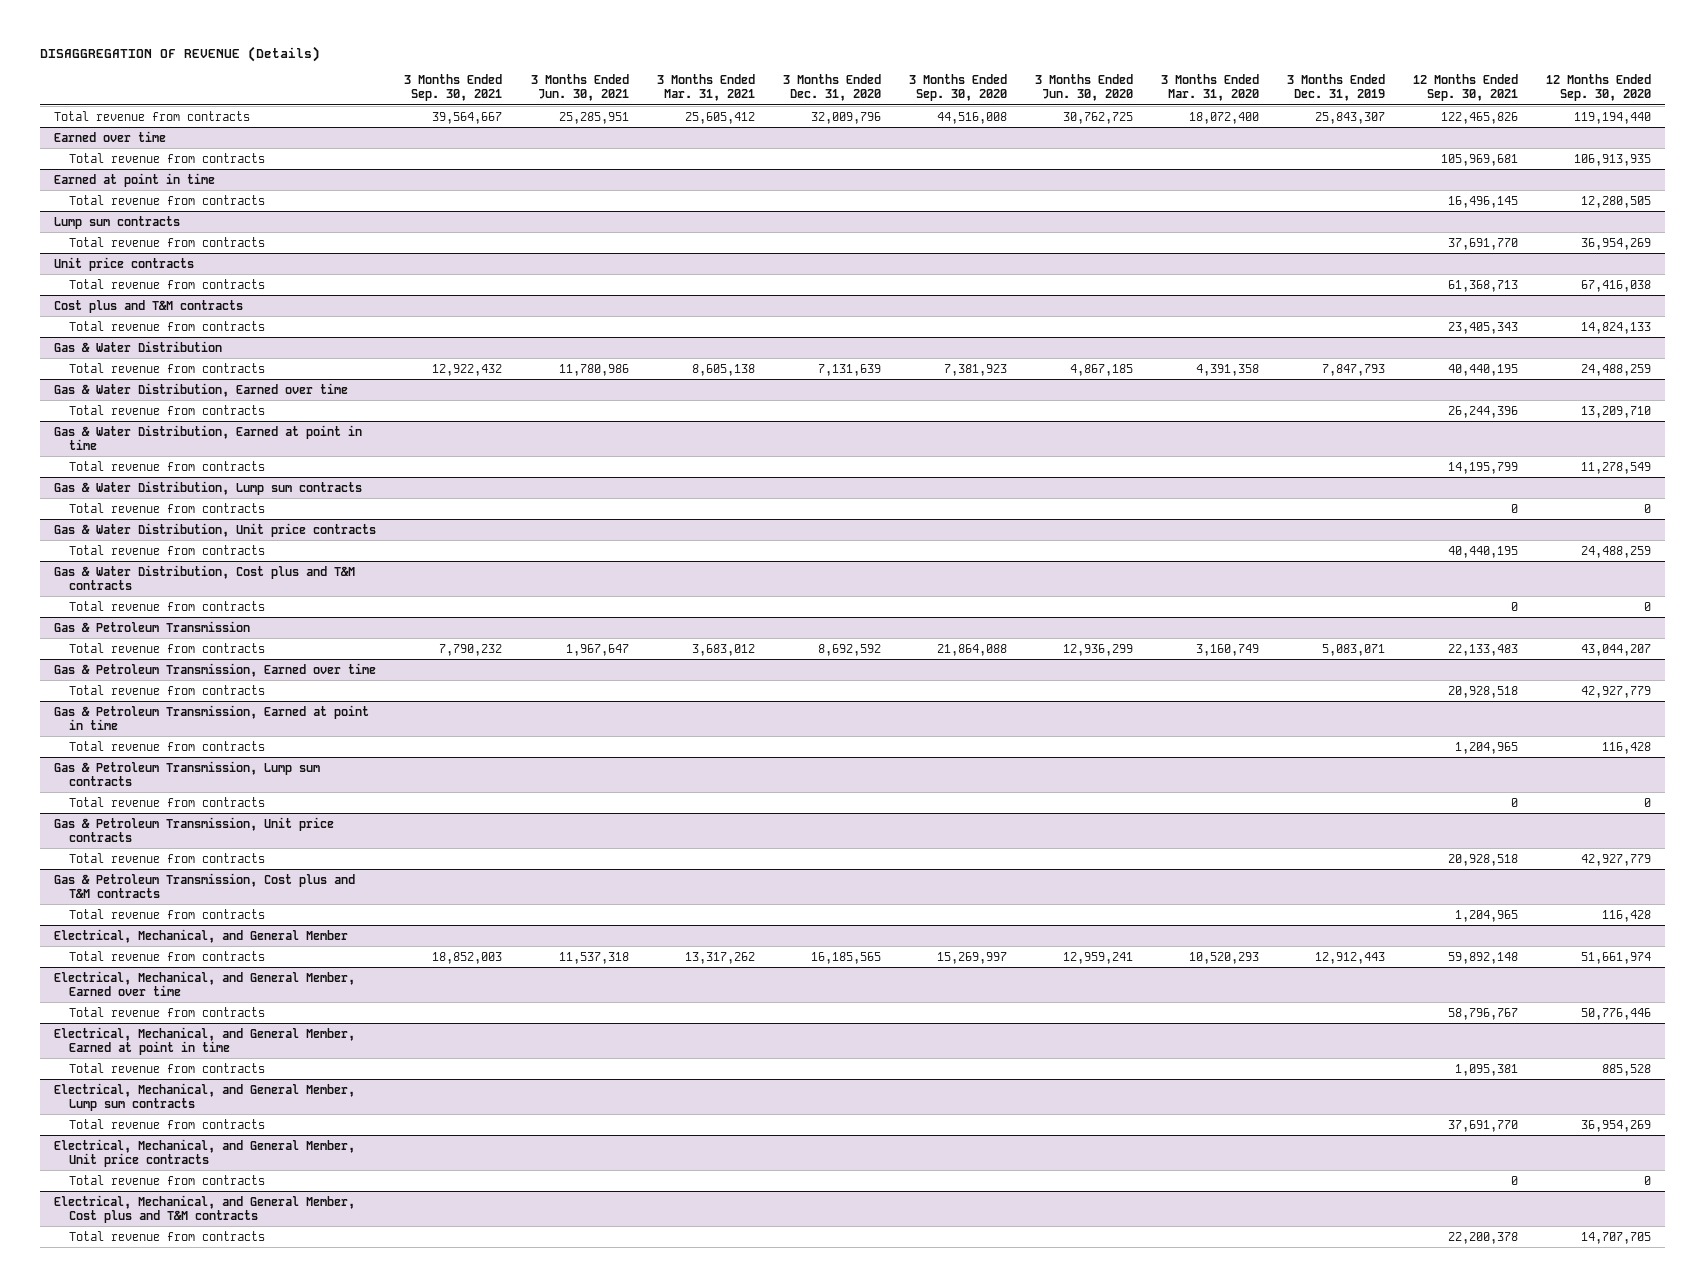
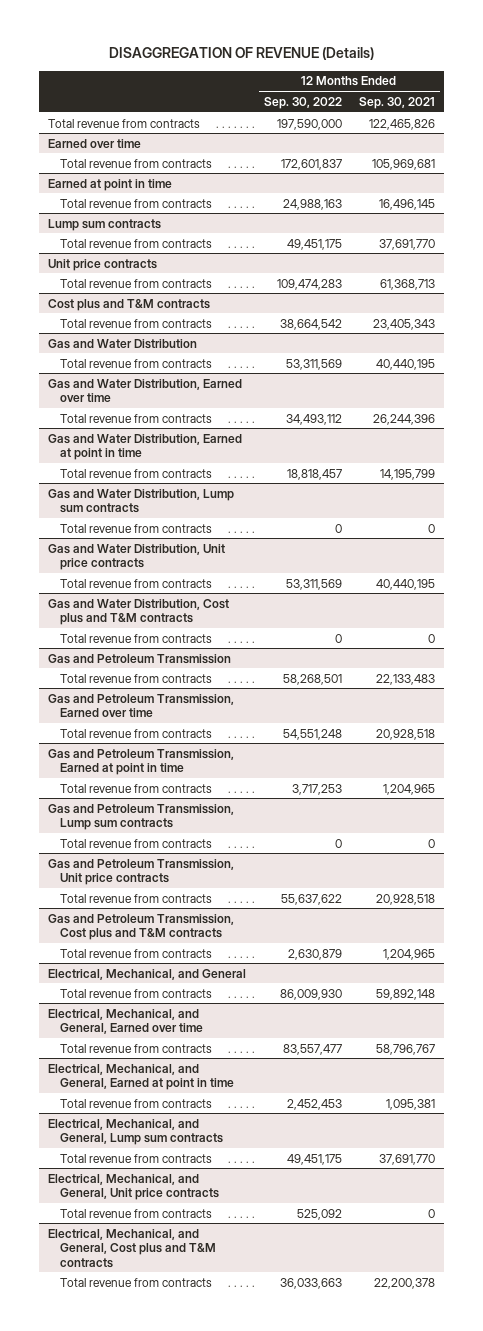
[404,74,503,102] 3 Months Ended Sep. 30, 2021 -> none
[530,74,629,102] 3 Months Ended Jun. 30, 2021 -> none
[656,74,755,102] 3 Months Ended Mar. 31, 2021 -> none
[782,74,881,102] 3 Months Ended Dec. 31, 2020 -> none
[908,74,1007,102] 3 Months Ended Sep. 30, 2020 -> none
[1034,74,1133,102] 3 Months Ended Jun. 30, 2020 -> none
[1161,74,1260,102] 3 Months Ended Mar. 31, 2020 -> none
[1287,74,1386,102] 3 Months Ended Dec. 31, 2019 -> none
[1546,74,1652,102] 12 Months Ended Sep. 30, 2020 -> none
none -> [263,96,342,109] Sep. 30, 2022
[54,340,223,352] Gas & Water Distribution -> [48,338,198,349] Gas and Water Distribution
[54,382,349,397] Gas & Water Distribution, Earned over time -> [48,378,243,403] Gas and Water Distribution, Earned over time
[54,424,363,450] Gas & Water Distribution, Earned at point in time -> [48,433,243,461] Gas and Water Distribution, Earned at point in time
[54,480,363,495] Gas & Water Distribution, Lump sum contracts -> [48,488,235,514] Gas and Water Distribution, Lump sum contracts
[54,522,377,537] Gas & Water Distribution, Unit price contracts -> [48,543,226,571] Gas and Water Distribution, Unit price contracts
[54,564,356,590] Gas & Water Distribution, Cost plus and T&M contracts -> [48,598,230,626] Gas and Water Distribution, Cost plus and T&M contracts
[54,620,251,632] Gas & Petroleum Transmission -> [48,653,232,664] Gas and Petroleum Transmission
[54,662,377,677] Gas & Petroleum Transmission, Earned over time -> [48,693,235,718] Gas and Petroleum Transmission, Earned over time
[54,704,370,730] Gas & Petroleum Transmission, Earned at point in time -> [48,748,235,776] Gas and Petroleum Transmission, Earned at point in time
[54,760,321,786] Gas & Petroleum Transmission, Lump sum contracts -> [48,803,235,831] Gas and Petroleum Transmission, Lump sum contracts
[54,816,335,842] Gas & Petroleum Transmission, Unit price contracts -> [48,858,235,886] Gas and Petroleum Transmission, Unit price contracts
[54,872,356,898] Gas & Petroleum Transmission, Cost plus and T&M contracts -> [48,913,235,941] Gas and Petroleum Transmission, Cost plus and T&M contracts
[54,928,349,943] Electrical, Mechanical, and General Member -> [48,968,247,980] Electrical, Mechanical, and General
[54,970,356,996] Electrical, Mechanical, and General Member, Earned over time -> [48,1008,204,1035] Electrical, Mechanical, and General, Earned over time
[54,1026,356,1055] Electrical, Mechanical, and General Member, Earned at point in time -> [48,1063,235,1091] Electrical, Mechanical, and General, Earned at point in time
[54,1082,356,1111] Electrical, Mechanical, and General Member, Lump sum contracts -> [48,1118,224,1146] Electrical, Mechanical, and General, Lump sum contracts
[54,1138,356,1167] Electrical, Mechanical, and General Member, Unit price contracts -> [48,1173,220,1201] Electrical, Mechanical, and General, Unit price contracts
[54,1194,356,1223] Electrical, Mechanical, and General Member, Cost plus and T&M contracts -> [48,1228,217,1268] Electrical, Mechanical, and General, Cost plus and T&M contracts

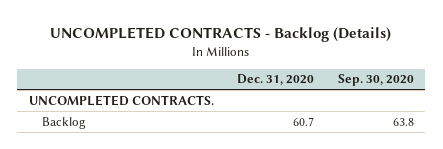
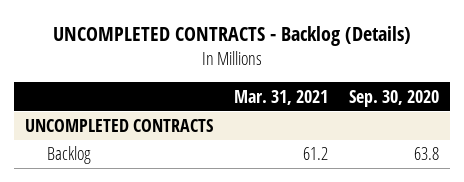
[237,74,315,86] Dec. 31, 2020 -> none
none -> [234,89,329,105] Mar. 31, 2021
[29,94,215,106] UNCOMPLETED CONTRACTS. -> [24,119,213,133] UNCOMPLETED CONTRACTS

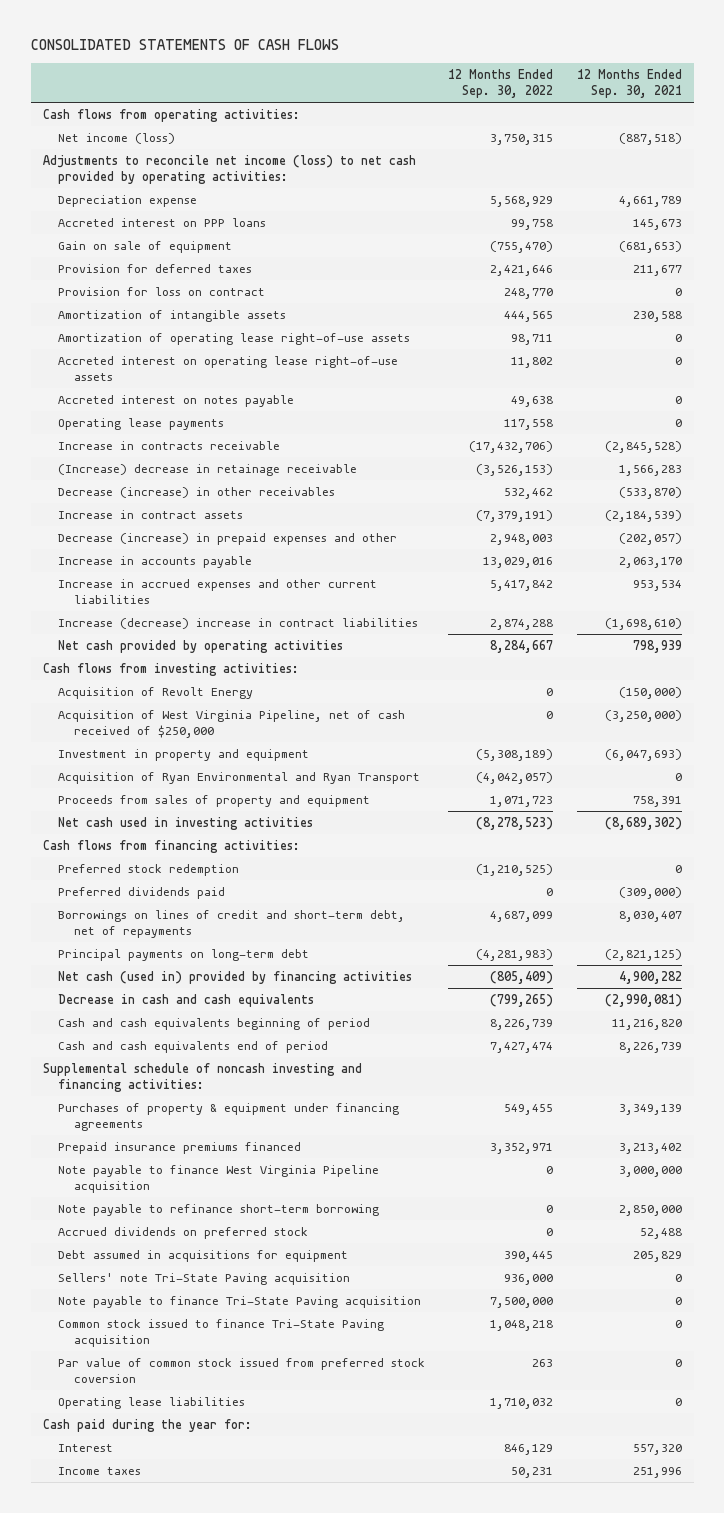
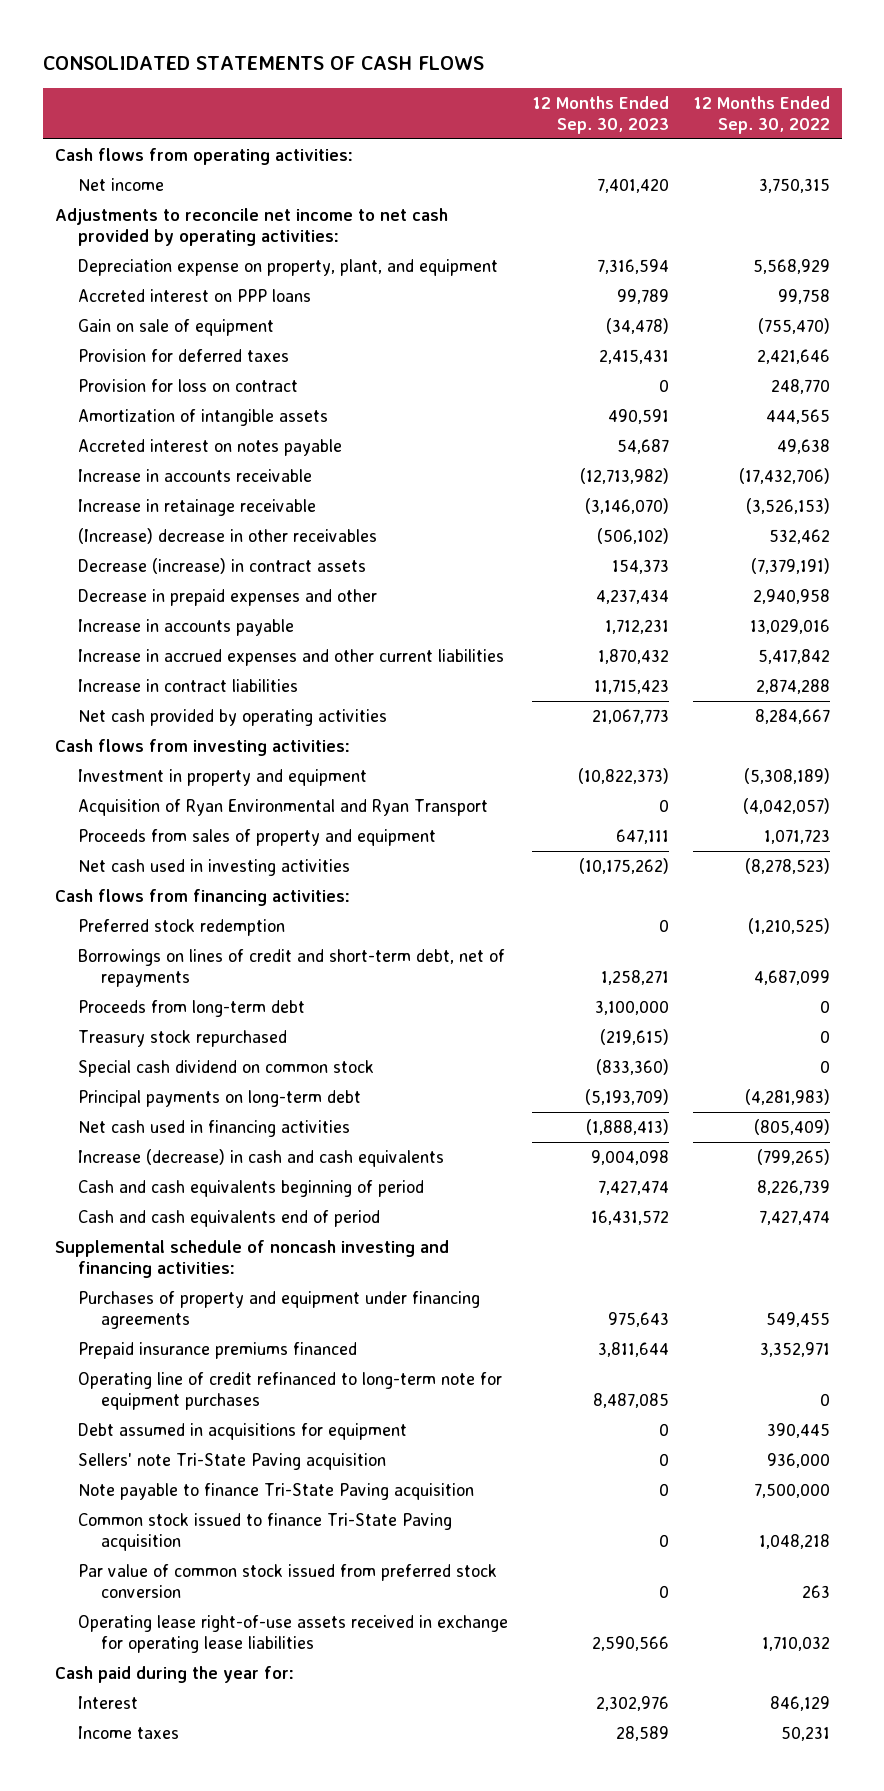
[576,68,682,98] 12 Months Ended Sep. 30, 2021 -> none
none -> [531,95,669,134] 12 Months Ended Sep. 30, 2023
[58,132,176,144] Net income (loss) -> [77,177,164,191] Net income
[42,154,416,185] Adjustments to reconcile net income (loss) to net cash provided by operating activities: -> [54,207,448,247] Adjustments to reconcile net income to net cash provided by operating activities:
[58,194,198,207] Depreciation expense -> [77,258,498,276] Depreciation expense on property, plant, and equipment
[58,332,411,345] Amortization of operating lease right-of-use assets -> none
[58,355,399,382] Accreted interest on operating lease right-of-use assets -> none
[58,417,225,430] Operating lease payments -> none
[58,440,281,450] Increase in contracts receivable -> [77,468,312,482] Increase in accounts receivable
[58,463,358,476] (Increase) decrease in retainage receivable -> [77,498,316,516] Increase in retainage receivable
[58,486,336,498] Decrease (increase) in other receivables -> [77,527,377,544] (Increase) decrease in other receivables
[58,509,244,519] Increase in contract assets -> [77,557,366,574] Decrease (increase) in contract assets
[58,532,398,545] Decrease (increase) in prepaid expenses and other -> [77,588,377,606] Decrease in prepaid expenses and other
[490,533,554,545] 2,948,003 -> [752,588,830,604] 2,940,958
[58,617,419,629] Increase (decrease) increase in contract liabilities -> [77,678,298,692] Increase in contract liabilities
[58,686,254,699] Acquisition of Revolt Energy -> none
[58,709,406,739] Acquisition of West Virginia Pipeline, net of cash received of $250,000 -> none
[58,886,226,899] Preferred dividends paid -> none
none -> [77,999,305,1017] Proceeds from long-term debt
none -> [77,1029,287,1047] Treasury stock repurchased
none -> [77,1059,374,1077] Special cash dividend on common stock
[58,970,413,984] Net cash (used in) provided by financing activities -> [77,1119,350,1137] Net cash used in financing activities
[58,993,315,1007] Decrease in cash and cash equivalents -> [77,1148,444,1167] Increase (decrease) in cash and cash equivalents
[58,1102,400,1132] Purchases of property & equipment under financing agreements -> [77,1290,480,1330] Purchases of property and equipment under financing agreements
[58,1164,380,1194] Note payable to finance West Virginia Pipeline acquisition -> none
[58,1203,380,1216] Note payable to refinance short-term borrowing -> none
[58,1226,309,1239] Accrued dividends on preferred stock -> none
none -> [77,1371,502,1411] Operating line of credit refinanced to long-term note for equipment purchases
[58,1357,426,1384] Par value of common stock issued from preferred stock coversion -> [77,1563,497,1599] Par value of common stock issued from preferred stock conversion
[58,1396,246,1409] Operating lease liabilities -> [77,1614,508,1654] Operating lease right-of-use assets received in exchange for operating lease liabilities

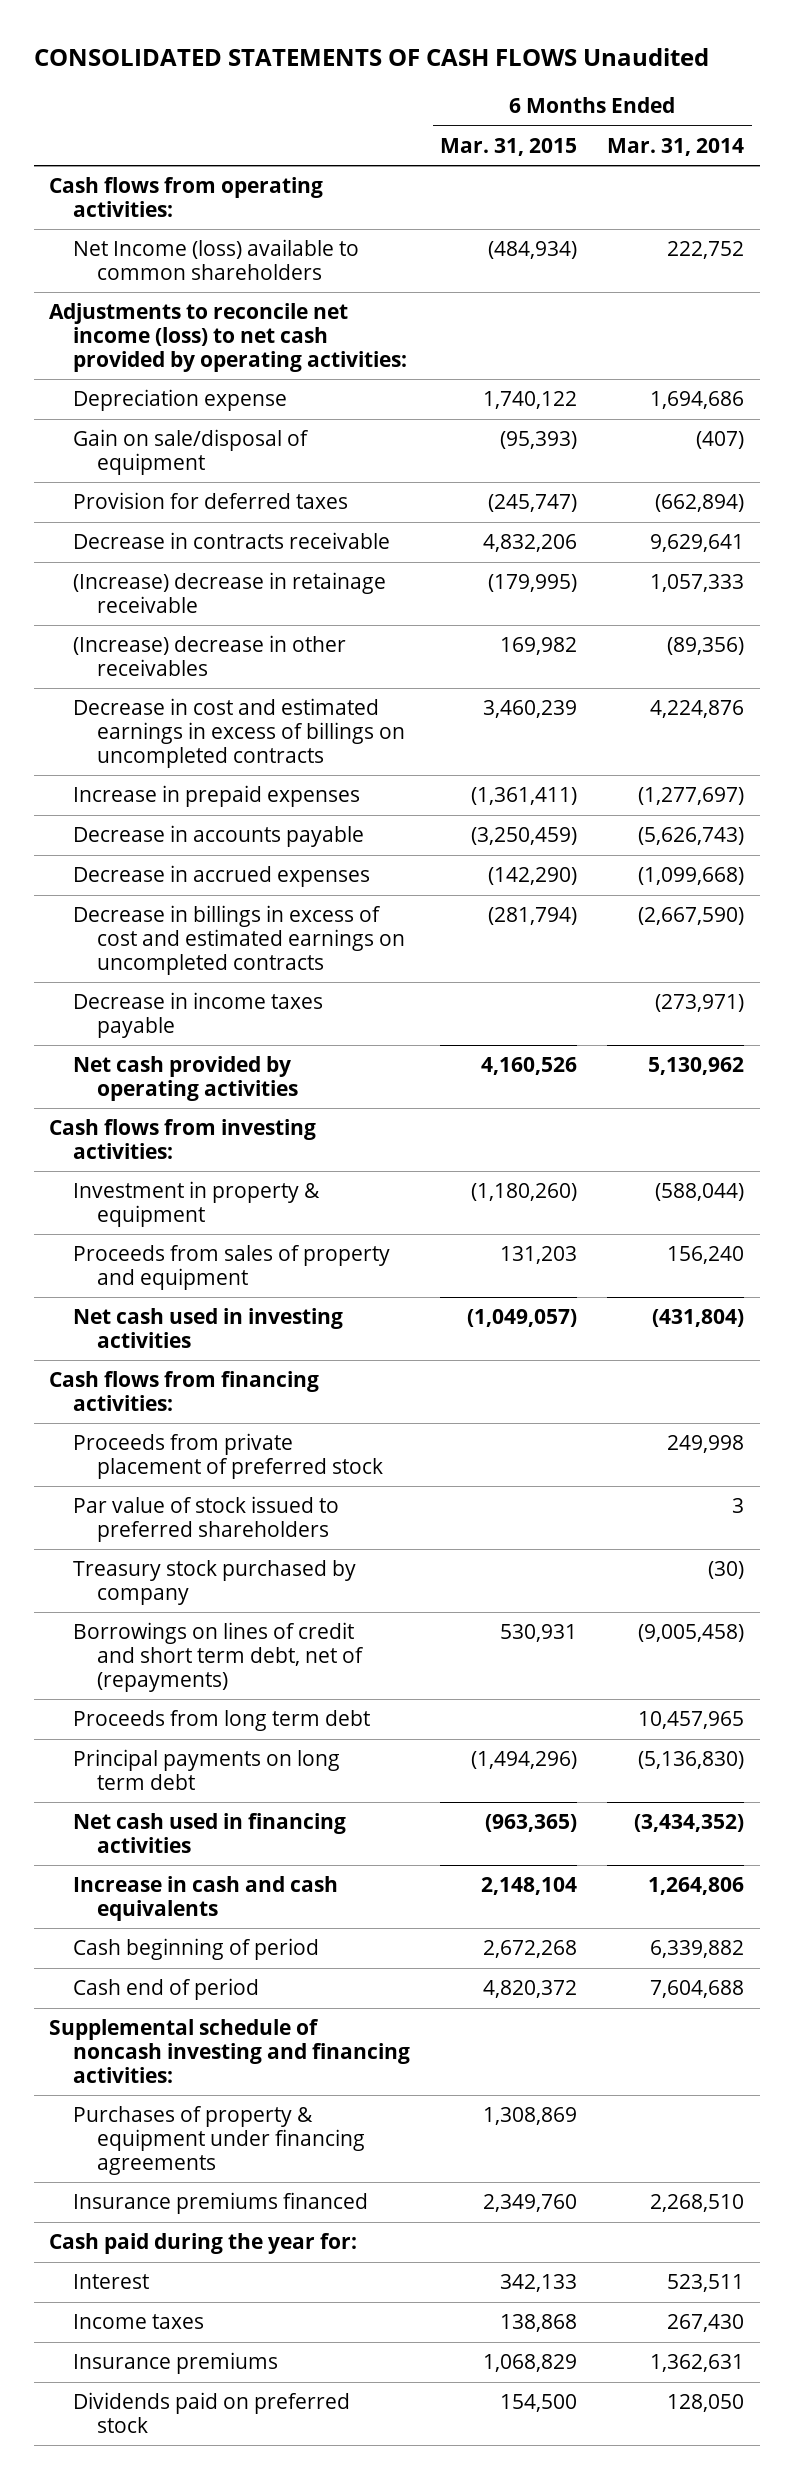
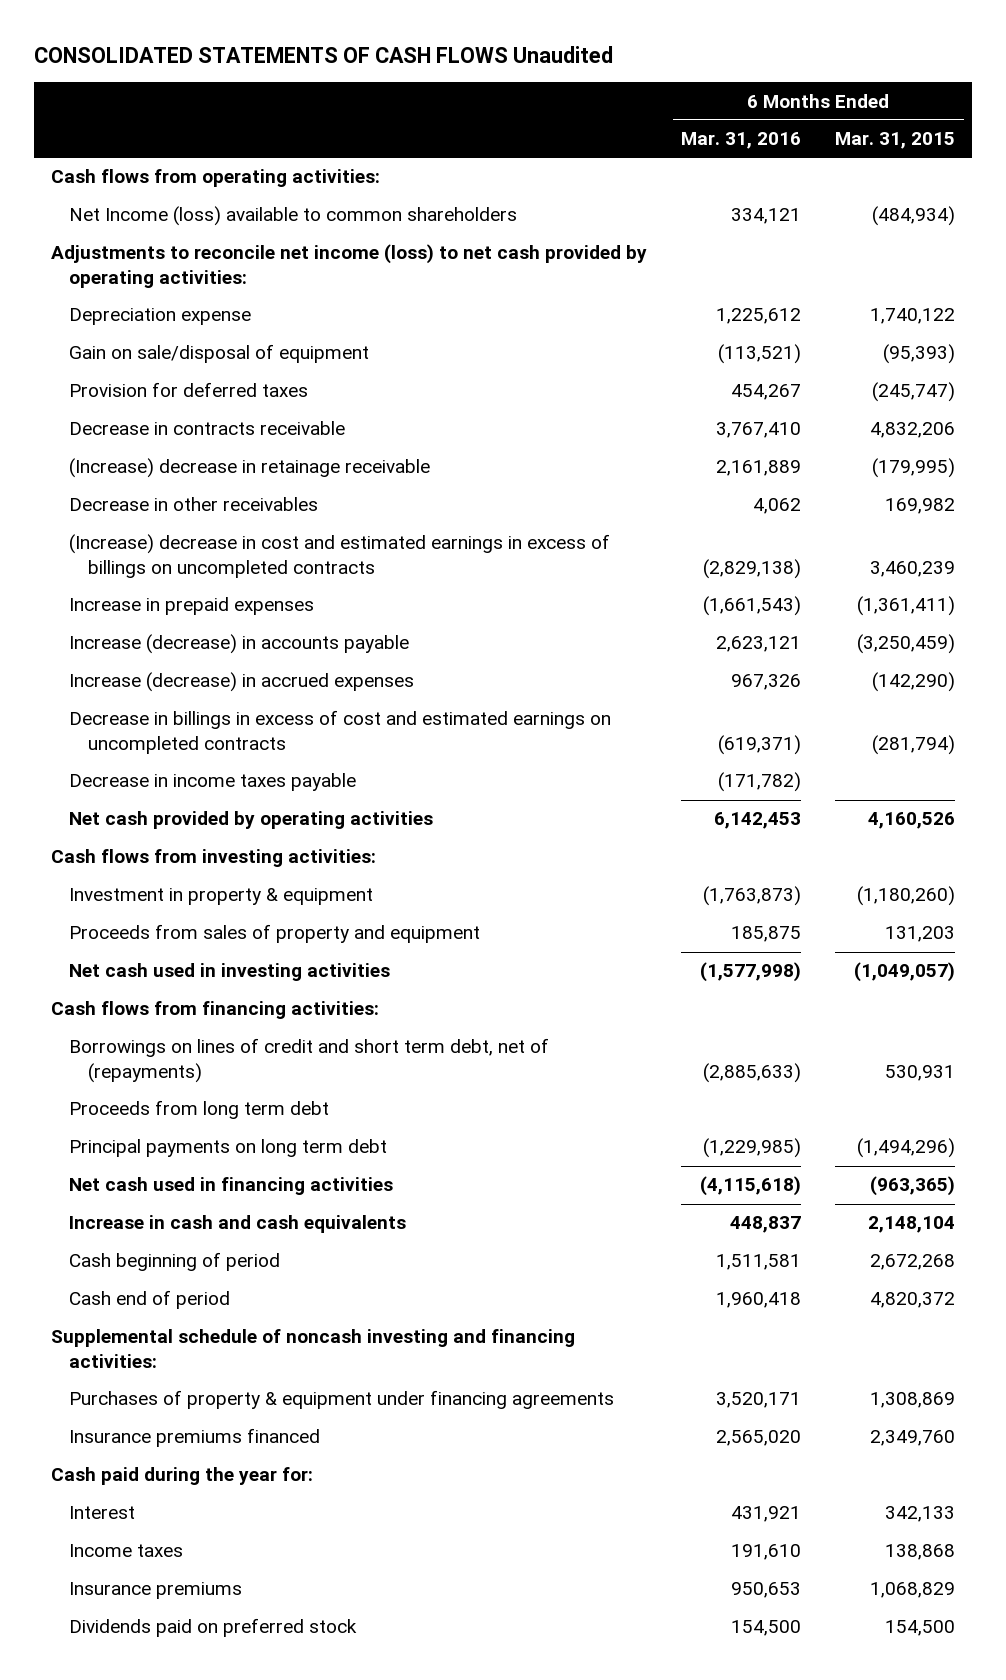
[607,137,745,156] Mar. 31, 2014 -> none
none -> [681,132,802,150] Mar. 31, 2016
[73,635,347,676] (Increase) decrease in other receivables -> [69,497,319,512] Decrease in other receivables
[73,698,406,768] Decrease in cost and estimated earnings in excess of billings on uncompleted contracts -> [69,534,611,578] (Increase) decrease in cost and estimated earnings in excess of billings on uncompleted contracts
[73,825,365,848] Decrease in accounts payable -> [69,634,410,655] Increase (decrease) in accounts payable
[73,865,371,888] Decrease in accrued expenses -> [69,672,415,693] Increase (decrease) in accrued expenses
[73,1433,384,1479] Proceeds from private placement of preferred stock -> none
[73,1496,340,1542] Par value of stock issued to preferred shareholders -> none
[73,1560,357,1605] Treasury stock purchased by company -> none

